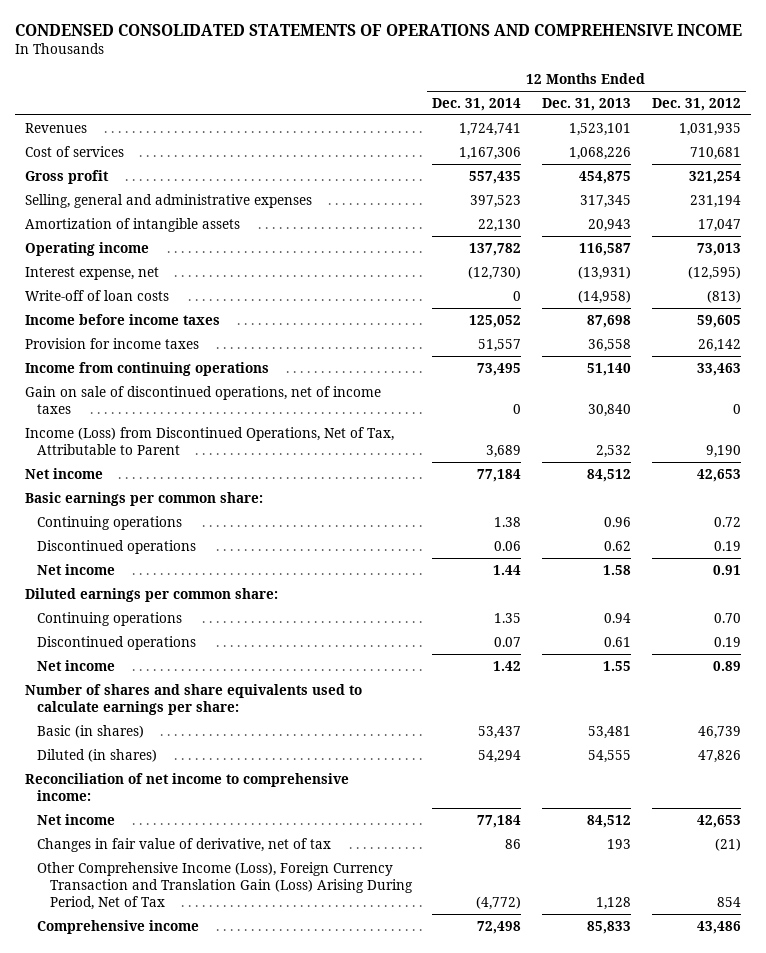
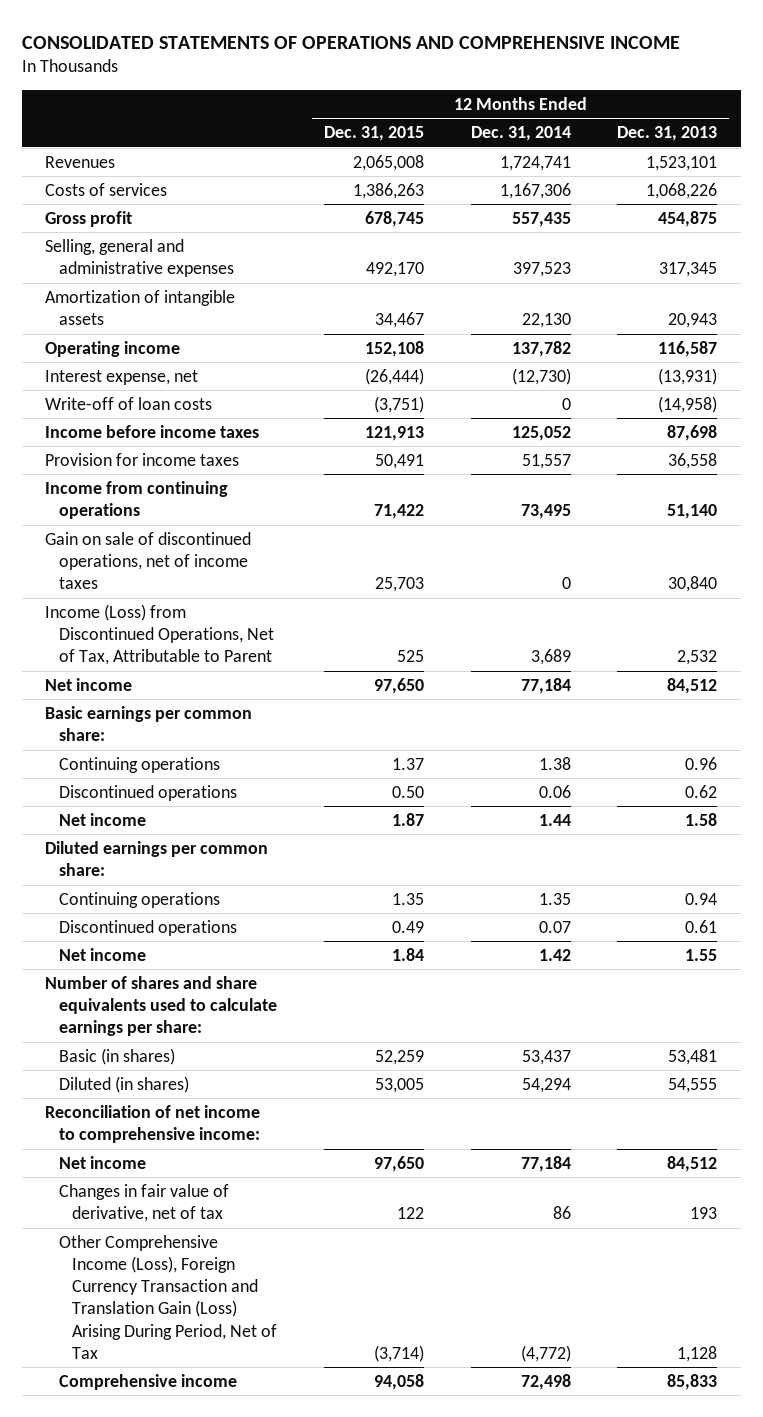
[14,23,742,36] CONDENSED CONSOLIDATED STATEMENTS OF OPERATIONS AND COMPREHENSIVE INCOME -> [21,35,680,49] CONSOLIDATED STATEMENTS OF OPERATIONS AND COMPREHENSIVE INCOME
[651,97,741,111] Dec. 31, 2012 -> none
none -> [323,126,424,142] Dec. 31, 2015
[24,145,124,157] Cost of services -> [45,182,168,196] Costs of services

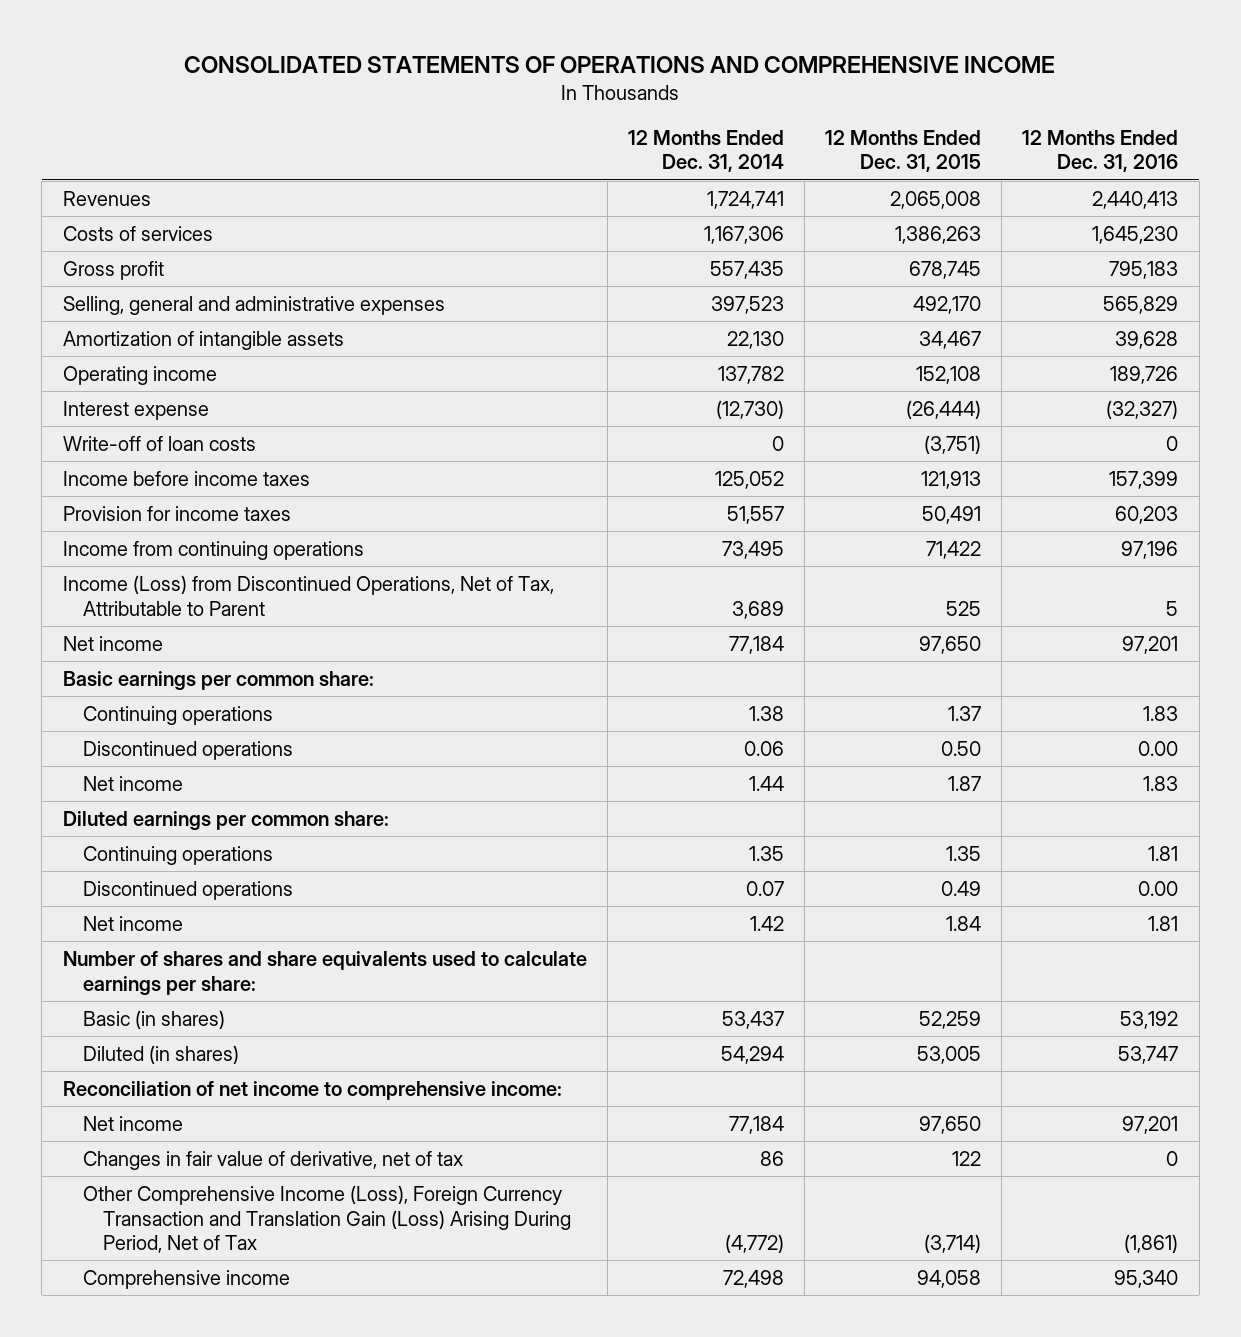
[617,126,718,142] Dec. 31, 2013 -> none
none -> [1022,129,1179,173] 12 Months Ended Dec. 31, 2016
[45,369,199,385] Interest expense, net -> [62,400,209,420] Interest expense
[45,531,252,590] Gain on sale of discontinued operations, net of income taxes -> none

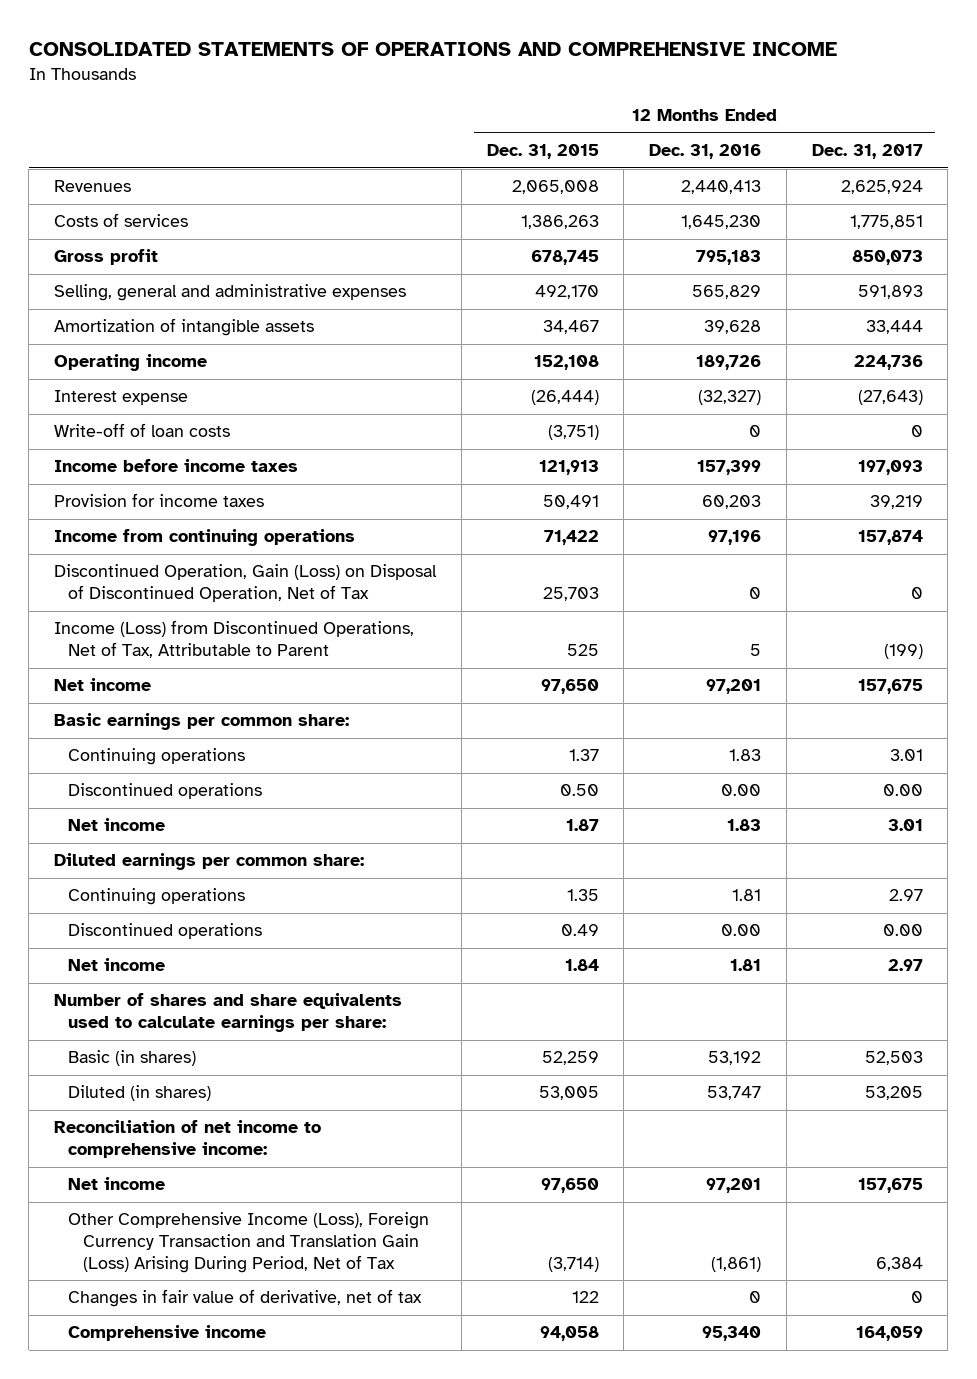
[627,129,784,173] 12 Months Ended Dec. 31, 2014 -> none
none -> [811,144,923,160] Dec. 31, 2017
none -> [54,564,438,603] Discontinued Operation, Gain (Loss) on Disposal of Discontinued Operation, Net of Tax
[82,1150,463,1170] Changes in fair value of derivative, net of tax -> [68,1289,423,1308] Changes in fair value of derivative, net of tax

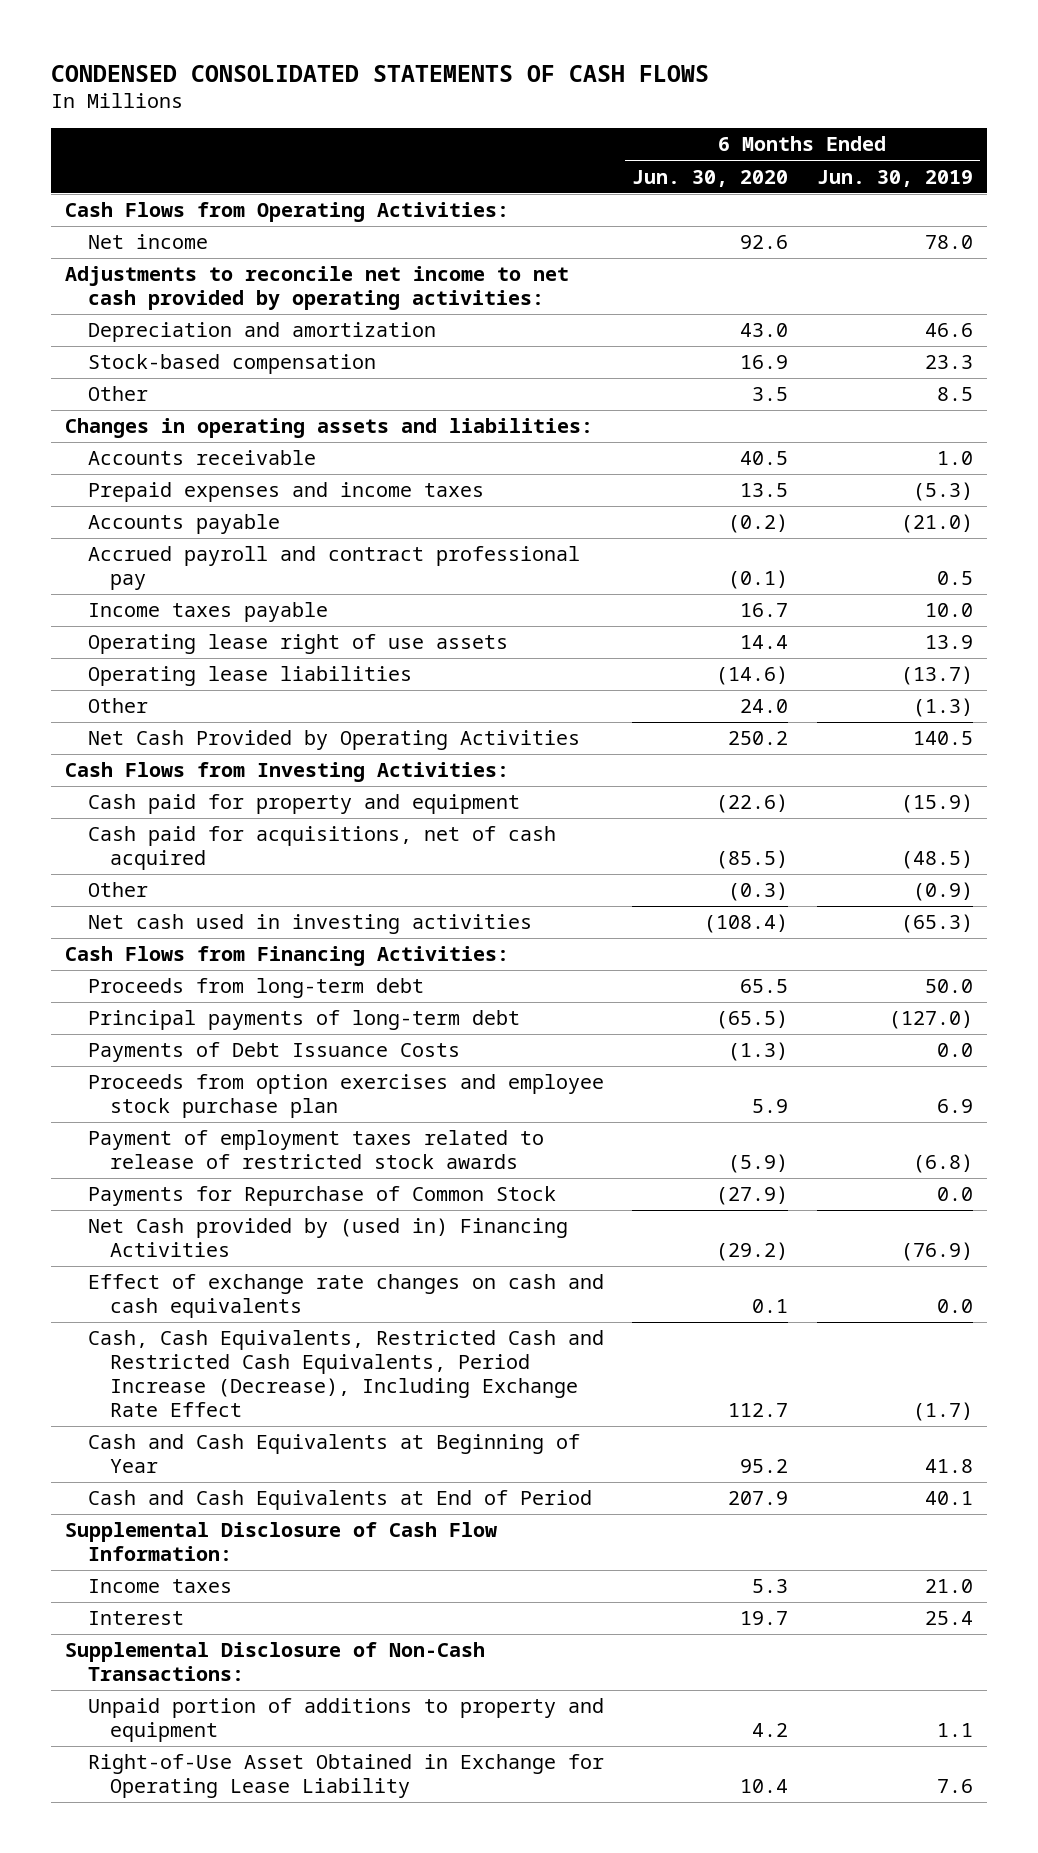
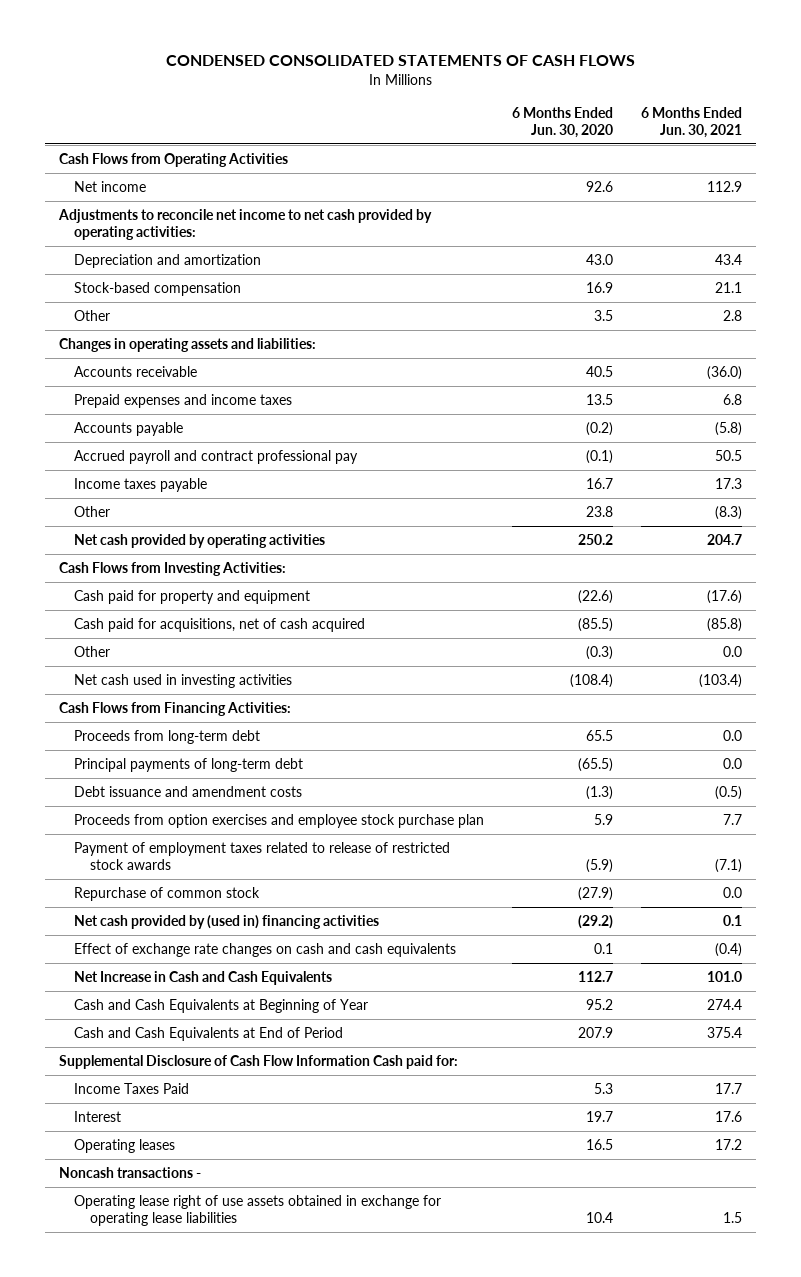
[816,169,973,187] Jun. 30, 2019 -> none
none -> [641,107,743,139] 6 Months Ended Jun. 30, 2021
[65,202,510,223] Cash Flows from Operating Activities: -> [58,152,288,167] Cash Flows from Operating Activities
[87,634,508,655] Operating lease right of use assets -> none
[87,666,412,687] Operating lease liabilities -> none
[740,699,789,714] 24.0 -> [586,505,614,517] 23.8
[87,730,580,751] Net Cash Provided by Operating Activities -> [74,533,326,548] Net cash provided by operating activities
[87,1042,460,1063] Payments of Debt Issuance Costs -> [74,785,303,797] Debt issuance and amendment costs
[87,1186,556,1207] Payments for Repurchase of Common Stock -> [74,886,261,901] Repurchase of common stock
[87,1218,568,1258] Net Cash provided by (used in) Financing Activities -> [74,914,380,929] Net cash provided by (used in) financing activities
[87,1330,604,1417] Cash, Cash Equivalents, Restricted Cash and Restricted Cash Equivalents, Period Increase (Decrease), Including Exchange Rate Effect -> [74,970,333,985] Net Increase in Cash and Cash Equivalents
[65,1522,498,1562] Supplemental Disclosure of Cash Flow Information: -> [58,1054,458,1069] Supplemental Disclosure of Cash Flow Information Cash paid for:
[87,1579,232,1594] Income taxes -> [74,1082,190,1094] Income Taxes Paid
[87,1698,604,1743] Unpaid portion of additions to property and equipment -> none
none -> [74,1138,176,1153] Operating leases
[65,1642,486,1682] Supplemental Disclosure of Non-Cash Transactions: -> [58,1166,201,1178] Noncash transactions -
[87,1754,604,1799] Right-of-Use Asset Obtained in Exchange for Operating Lease Liability -> [74,1194,442,1226] Operating lease right of use assets obtained in exchange for operating lease liabilities

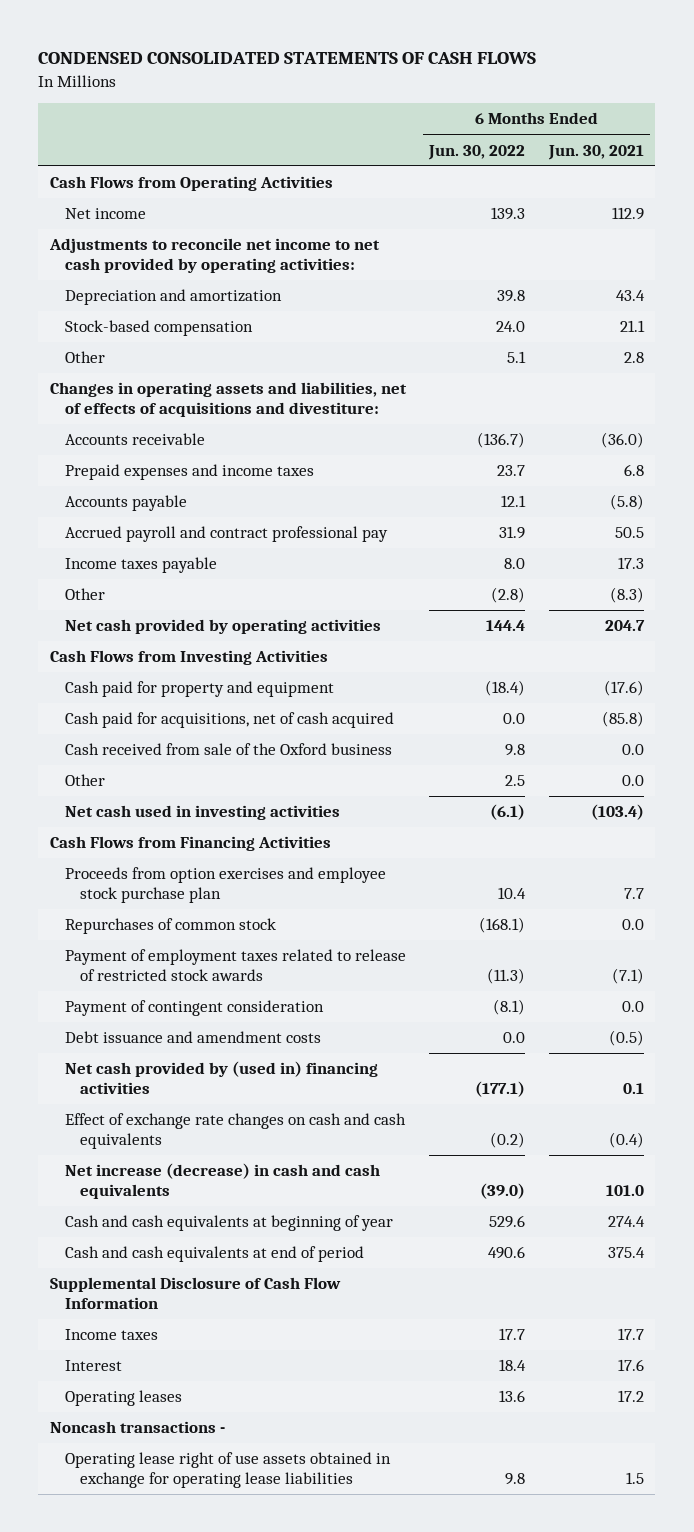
[512,107,614,139] 6 Months Ended Jun. 30, 2020 -> none
none -> [428,144,526,160] Jun. 30, 2022
[58,337,316,352] Changes in operating assets and liabilities: -> [49,382,407,417] Changes in operating assets and liabilities, net of effects of acquisitions and divestiture:
[58,561,286,576] Cash Flows from Investing Activities: -> [49,650,328,666] Cash Flows from Investing Activities
none -> [64,743,392,756] Cash received from sale of the Oxford business
[74,729,261,744] Proceeds from long-term debt -> none
[74,757,304,772] Principal payments of long-term debt -> none
[58,701,291,716] Cash Flows from Financing Activities: -> [49,836,331,852] Cash Flows from Financing Activities
none -> [64,918,276,935] Repurchases of common stock
[74,886,261,901] Repurchase of common stock -> none
none -> [64,1000,324,1017] Payment of contingent consideration
[74,785,303,797] Debt issuance and amendment costs -> [64,1031,321,1044] Debt issuance and amendment costs
[74,970,333,985] Net Increase in Cash and Cash Equivalents -> [64,1163,380,1199] Net increase (decrease) in cash and cash equivalents
[74,998,369,1013] Cash and Cash Equivalents at Beginning of Year -> [64,1215,393,1232] Cash and cash equivalents at beginning of year
[74,1026,344,1041] Cash and Cash Equivalents at End of Period -> [64,1246,364,1263] Cash and cash equivalents at end of period
[58,1054,458,1069] Supplemental Disclosure of Cash Flow Information Cash paid for: -> [49,1277,341,1309] Supplemental Disclosure of Cash Flow Information
[74,1082,190,1094] Income Taxes Paid -> [64,1329,158,1341] Income taxes

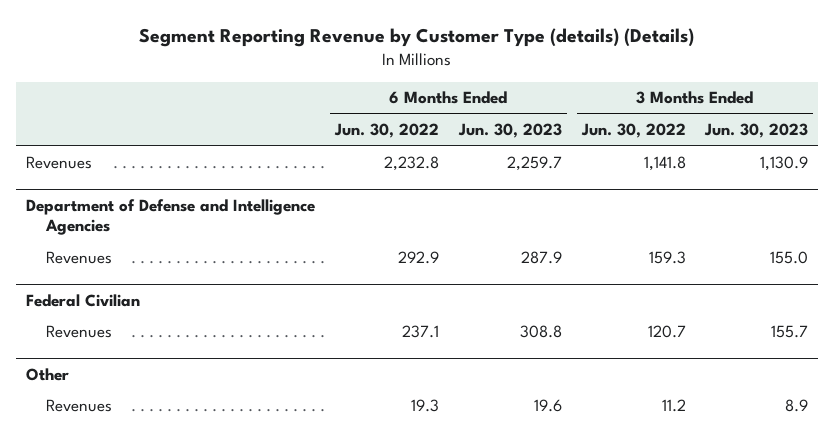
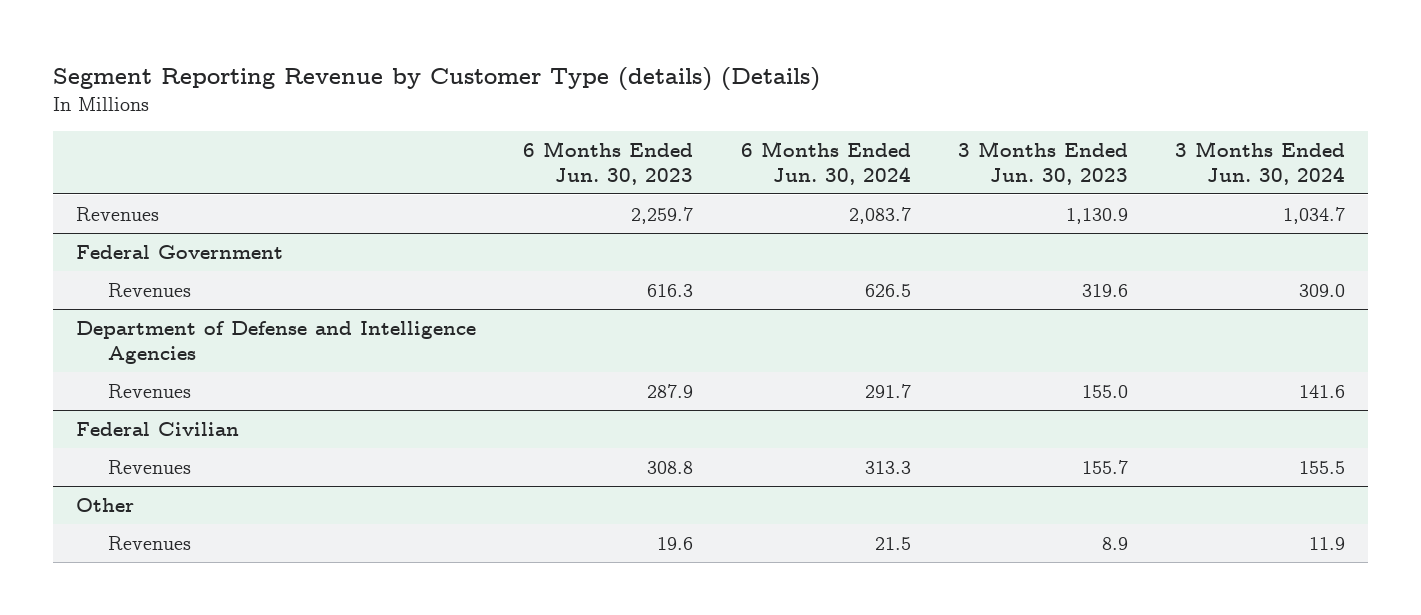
[333,123,439,139] Jun. 30, 2022 -> none
[580,123,686,139] Jun. 30, 2022 -> none
none -> [740,141,911,185] 6 Months Ended Jun. 30, 2024
none -> [1174,141,1345,185] 3 Months Ended Jun. 30, 2024
none -> [76,244,284,259] Federal Government
none -> [107,282,191,297] Revenues

